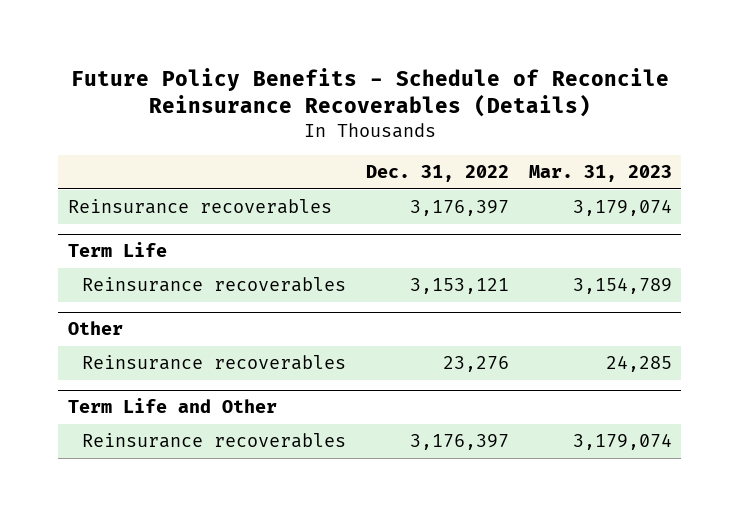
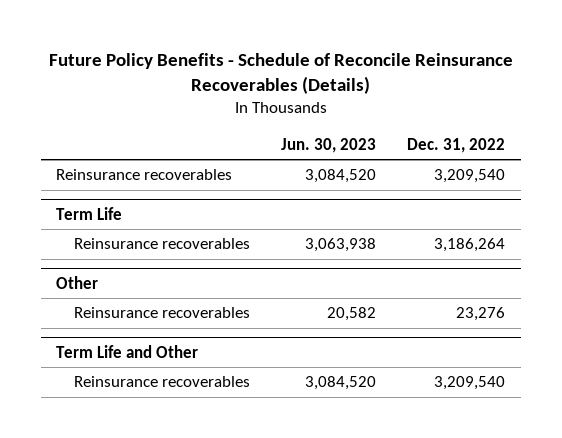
[528,165,672,183] Mar. 31, 2023 -> none
none -> [281,137,377,153] Jun. 30, 2023
[409,200,509,217] 3,176,397 -> [434,169,506,184] 3,209,540
[409,278,509,295] 3,153,121 -> [434,238,506,253] 3,186,264
[409,434,509,451] 3,176,397 -> [434,376,506,391] 3,209,540

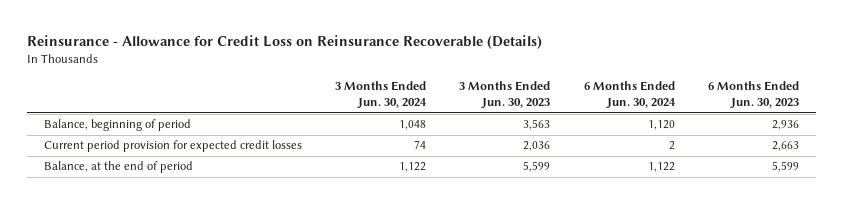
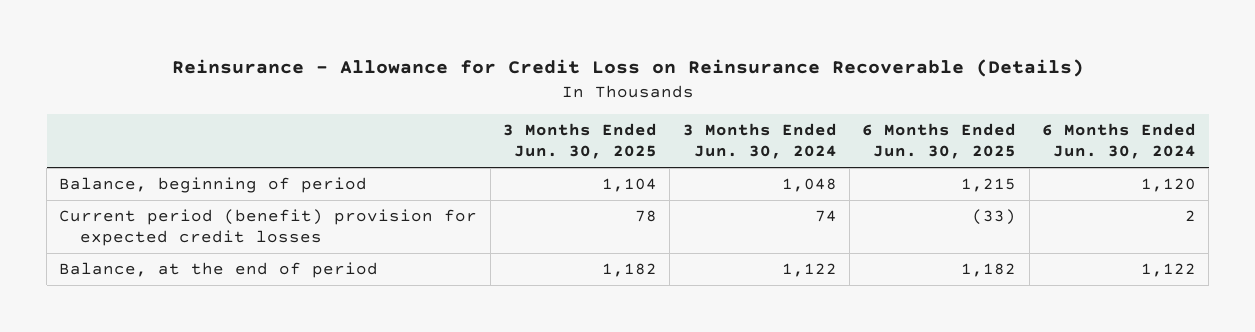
[459,81,551,110] 3 Months Ended Jun. 30, 2023 -> none
[708,81,800,110] 6 Months Ended Jun. 30, 2023 -> none
none -> [502,123,657,160] 3 Months Ended Jun. 30, 2025
none -> [862,123,1017,160] 6 Months Ended Jun. 30, 2025
[43,140,302,153] Current period provision for expected credit losses -> [59,209,478,247] Current period (benefit) provision for expected credit losses

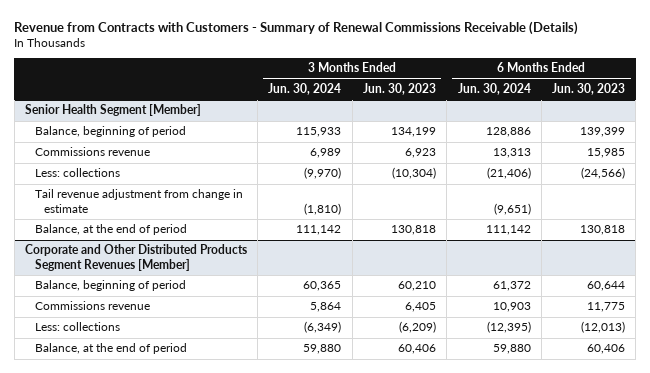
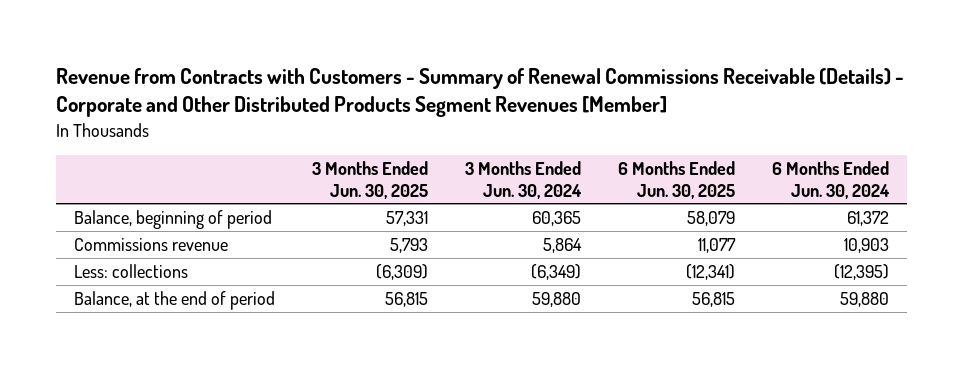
[14,20,579,35] Revenue from Contracts with Customers - Summary of Renewal Commissions Receivable (Details) -> [55,68,904,118] Revenue from Contracts with Customers - Summary of Renewal Commissions Receivable (Details) - Corporate and Other Distributed Products Segment Revenues [Member]
[363,82,437,95] Jun. 30, 2023 -> none
[552,82,626,95] Jun. 30, 2023 -> none
none -> [312,161,429,199] 3 Months Ended Jun. 30, 2025
none -> [618,161,736,199] 6 Months Ended Jun. 30, 2025
[24,104,201,117] Senior Health Segment [Member] -> none
[34,126,186,138] Balance, beginning of period -> none
[34,147,150,157] Commissions revenue -> none
[34,168,120,178] Less: collections -> none
[34,189,243,213] Tail revenue adjustment from change in estimate -> none
[34,224,187,236] Balance, at the end of period -> none
[24,244,247,271] Corporate and Other Distributed Products Segment Revenues [Member] -> none

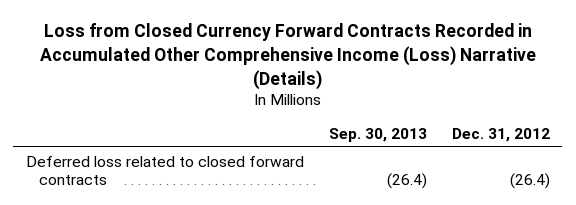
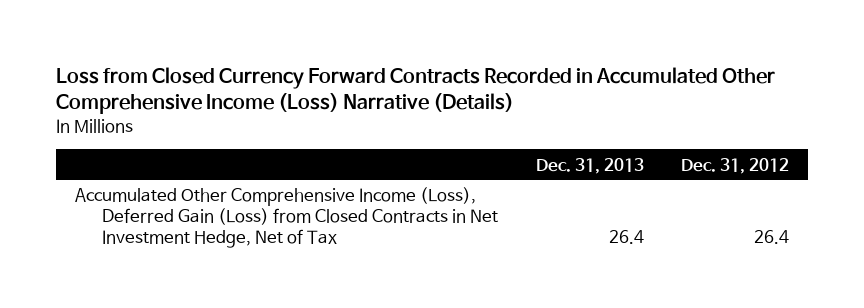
[328,128,427,143] Sep. 30, 2013 -> none
none -> [535,157,644,174] Dec. 31, 2013
[25,155,304,185] Deferred loss related to closed forward contracts -> [74,187,498,248] Accumulated Other Comprehensive Income (Loss), Deferred Gain (Loss) from Closed Contracts in Net Investment Hedge, Net of Tax
[509,172,550,189] (26.4) -> [754,229,790,244] 26.4

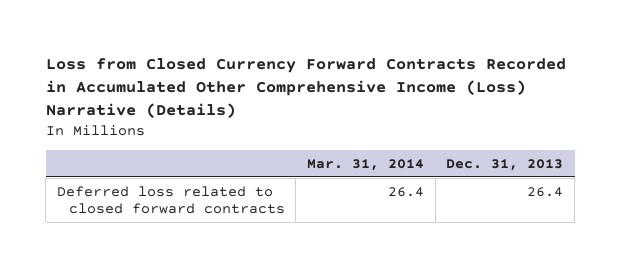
[681,157,790,174] Dec. 31, 2012 -> none
none -> [307,159,425,172] Mar. 31, 2014
[74,187,498,248] Accumulated Other Comprehensive Income (Loss), Deferred Gain (Loss) from Closed Contracts in Net Investment Hedge, Net of Tax -> [56,185,285,215] Deferred loss related to closed forward contracts

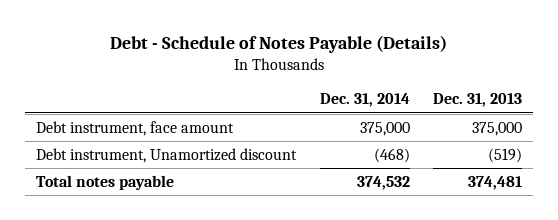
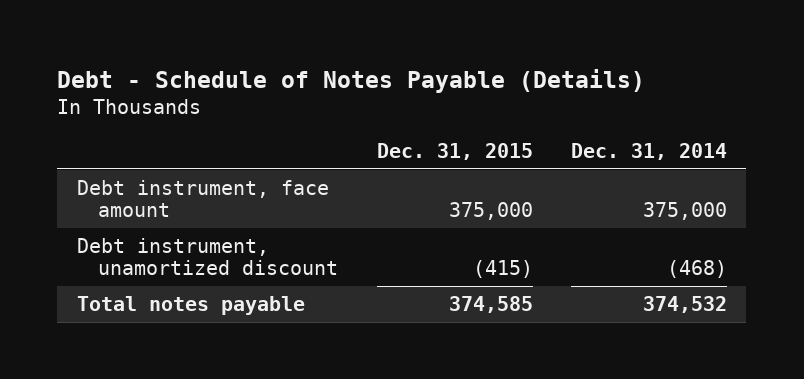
[432,93,522,108] Dec. 31, 2013 -> none
none -> [376,143,533,161] Dec. 31, 2015
[36,147,298,163] Debt instrument, Unamortized discount -> [76,237,339,276] Debt instrument, unamortized discount

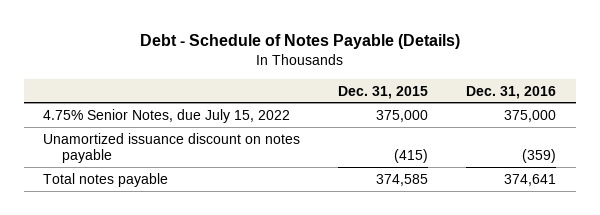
[571,143,728,161] Dec. 31, 2014 -> none
none -> [466,85,557,99] Dec. 31, 2016
[76,179,329,218] Debt instrument, face amount -> [43,108,291,123] 4.75% Senior Notes, due July 15, 2022
[76,237,339,276] Debt instrument, unamortized discount -> [43,132,301,164] Unamortized issuance discount on notes payable

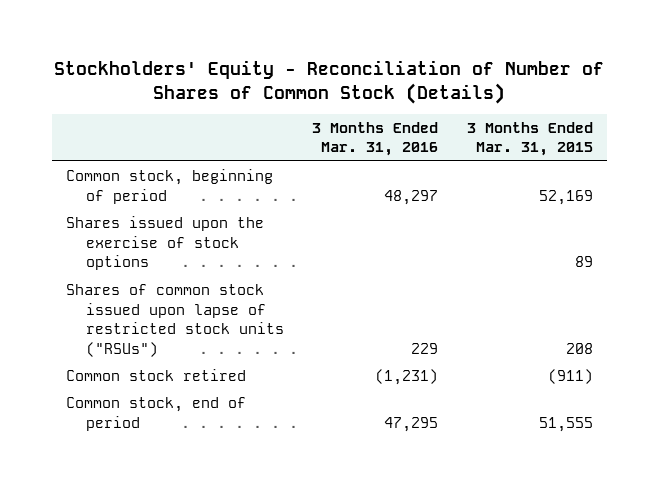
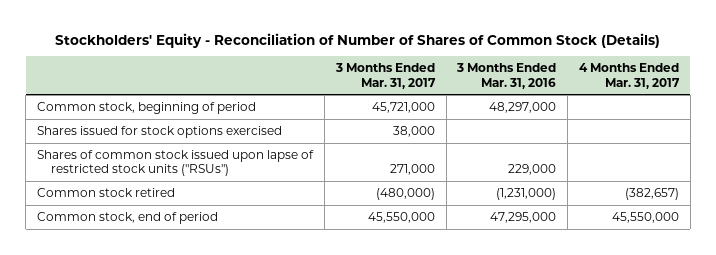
[466,121,593,157] 3 Months Ended Mar. 31, 2015 -> none
none -> [334,63,436,89] 3 Months Ended Mar. 31, 2017
none -> [578,63,680,89] 4 Months Ended Mar. 31, 2017
[384,189,439,205] 48,297 -> [489,102,557,114] 48,297,000
[65,216,264,271] Shares issued upon the exercise of stock options -> [37,126,283,139] Shares issued for stock options exercised
[411,342,439,354] 229 -> [508,164,557,176] 229,000
[375,369,439,386] (1,231) -> [496,188,557,201] (1,231,000)
[384,416,439,432] 47,295 -> [490,212,557,224] 47,295,000

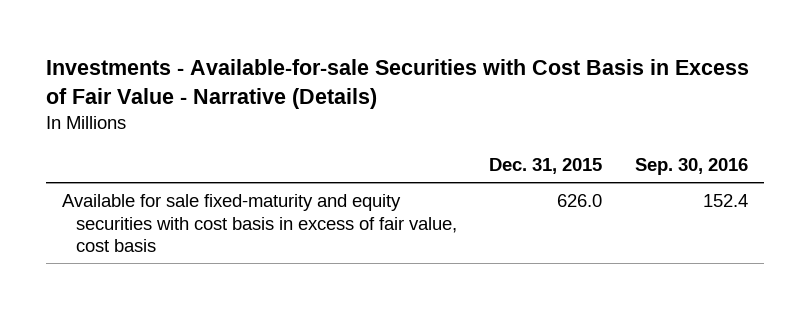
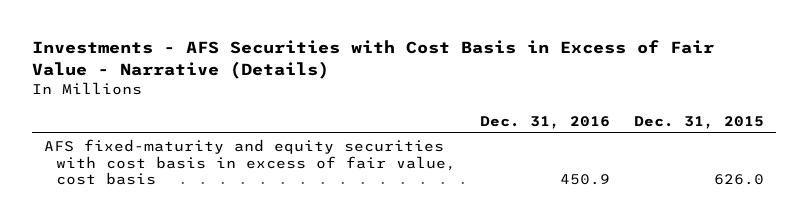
[45,58,749,109] Investments - Available-for-sale Securities with Cost Basis in Excess of Fair Value - Narrative (Details) -> [31,40,714,80] Investments - AFS Securities with Cost Basis in Excess of Fair Value - Narrative (Details)
[635,158,749,176] Sep. 30, 2016 -> none
none -> [480,115,611,129] Dec. 31, 2016
[62,193,457,253] Available for sale fixed-maturity and equity securities with cost basis in excess of fair value, cost basis -> [43,139,457,186] AFS fixed-maturity and equity securities with cost basis in excess of fair value, cost basis

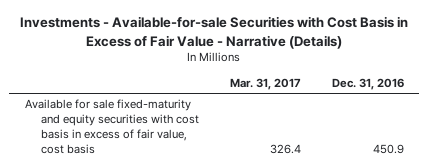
[31,40,714,80] Investments - AFS Securities with Cost Basis in Excess of Fair Value - Narrative (Details) -> [20,16,409,49] Investments - Available-for-sale Securities with Cost Basis in Excess of Fair Value - Narrative (Details)
[634,115,765,129] Dec. 31, 2015 -> none
none -> [229,78,301,91] Mar. 31, 2017
[43,139,457,186] AFS fixed-maturity and equity securities with cost basis in excess of fair value, cost basis -> [24,99,200,155] Available for sale fixed-maturity and equity securities with cost basis in excess of fair value, cost basis

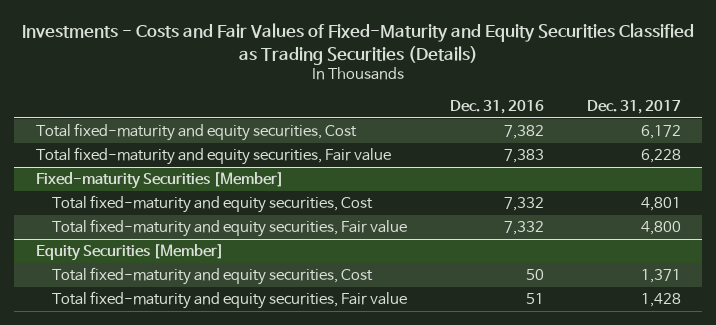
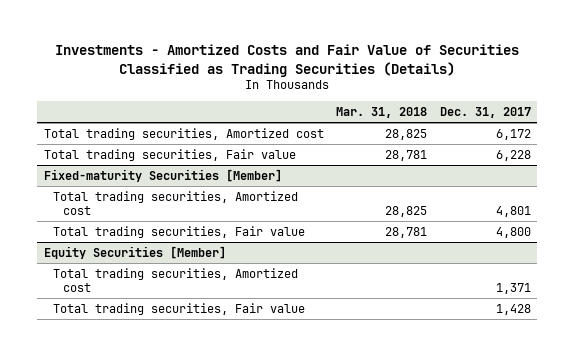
[22,22,695,65] Investments - Costs and Fair Values of Fixed-Maturity and Equity Securities Classified as Trading Securities (Details) -> [55,44,520,77] Investments - Amortized Costs and Fair Value of Securities Classified as Trading Securities (Details)
[450,100,545,115] Dec. 31, 2016 -> none
none -> [336,106,428,118] Mar. 31, 2018
[35,123,357,142] Total fixed-maturity and equity securities, Cost -> [43,127,324,140] Total trading securities, Amortized cost
[35,147,391,166] Total fixed-maturity and equity securities, Fair value -> [43,148,296,161] Total trading securities, Fair value
[52,195,374,214] Total fixed-maturity and equity securities, Cost -> [53,190,299,216] Total trading securities, Amortized cost
[52,219,408,238] Total fixed-maturity and equity securities, Fair value -> [53,225,306,238] Total trading securities, Fair value
[52,267,374,286] Total fixed-maturity and equity securities, Cost -> [53,267,299,293] Total trading securities, Amortized cost
[52,291,408,310] Total fixed-maturity and equity securities, Fair value -> [53,302,306,315] Total trading securities, Fair value

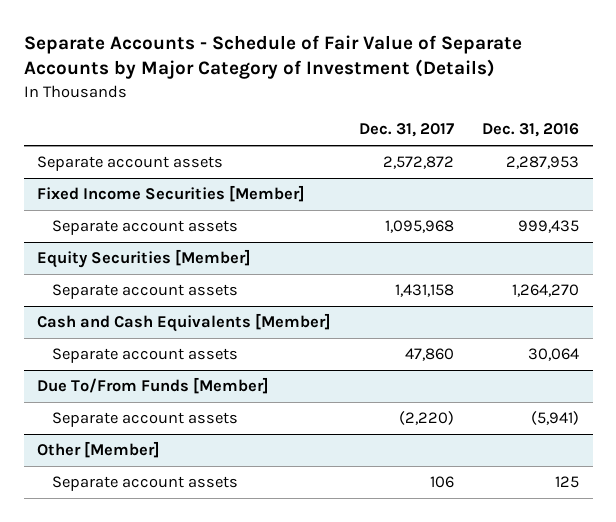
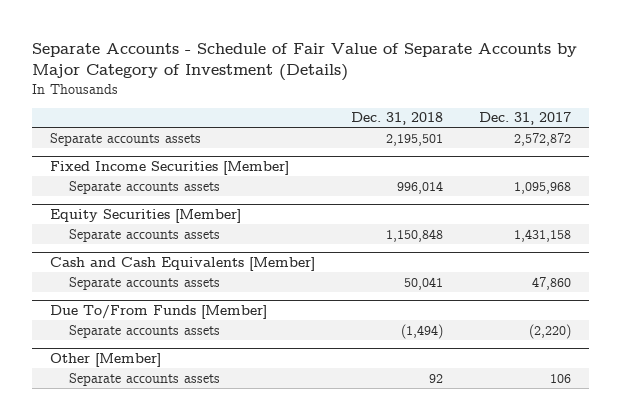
[481,123,579,138] Dec. 31, 2016 -> none
none -> [351,112,444,126] Dec. 31, 2018
[37,156,224,172] Separate account assets -> [50,132,202,146] Separate accounts assets
[52,220,239,236] Separate account assets -> [68,180,220,194] Separate accounts assets
[52,284,239,300] Separate account assets -> [68,228,220,242] Separate accounts assets
[52,348,239,364] Separate account assets -> [68,276,220,290] Separate accounts assets
[52,412,239,428] Separate account assets -> [68,324,220,338] Separate accounts assets
[52,476,239,492] Separate account assets -> [68,372,220,386] Separate accounts assets

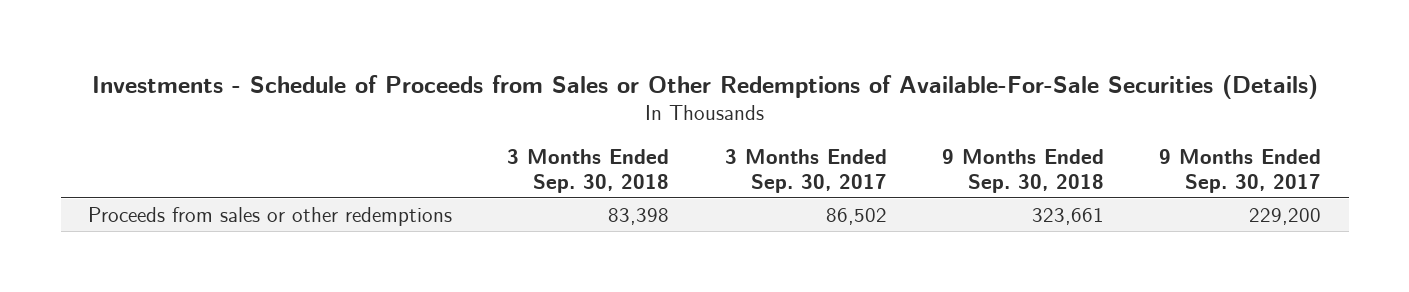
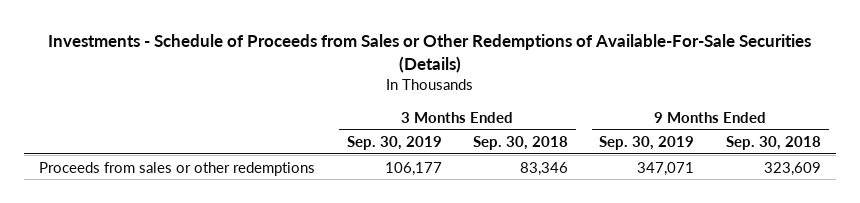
[724,149,887,194] 3 Months Ended Sep. 30, 2017 -> none
[1159,149,1322,194] 9 Months Ended Sep. 30, 2017 -> none
none -> [346,136,442,151] Sep. 30, 2019
none -> [599,136,695,151] Sep. 30, 2019
[608,208,670,226] 83,398 -> [520,161,569,176] 83,346
[1031,208,1104,226] 323,661 -> [763,161,821,176] 323,609

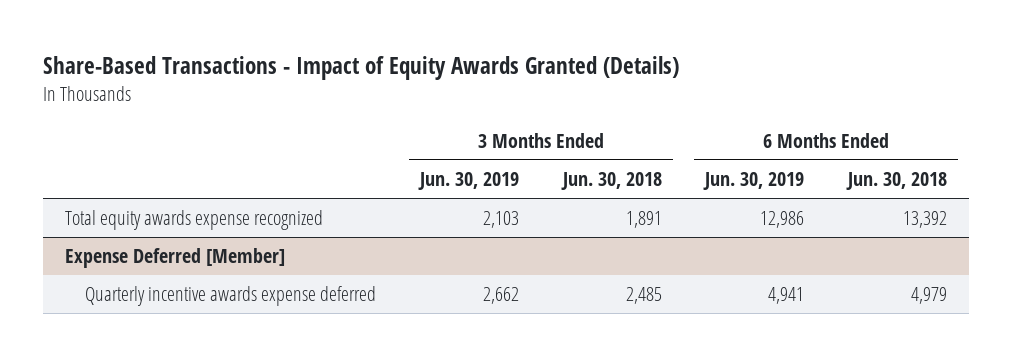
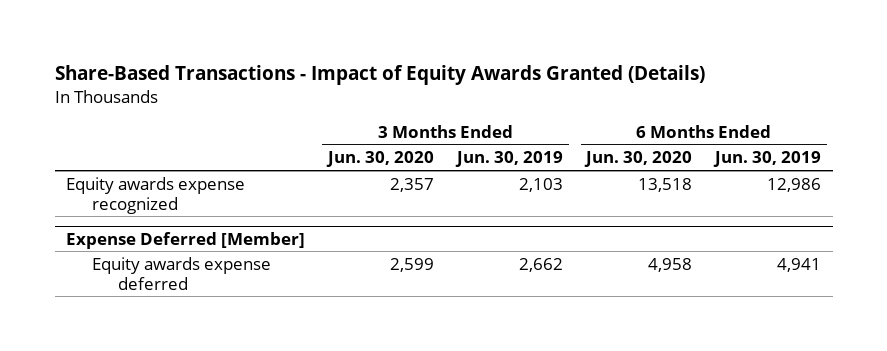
[560,172,662,191] Jun. 30, 2018 -> none
[846,172,948,191] Jun. 30, 2018 -> none
none -> [326,151,435,168] Jun. 30, 2020
none -> [584,151,693,168] Jun. 30, 2020
[64,210,323,231] Total equity awards expense recognized -> [66,176,246,214] Equity awards expense recognized
[85,286,377,307] Quarterly incentive awards expense deferred -> [92,256,272,290] Equity awards expense deferred

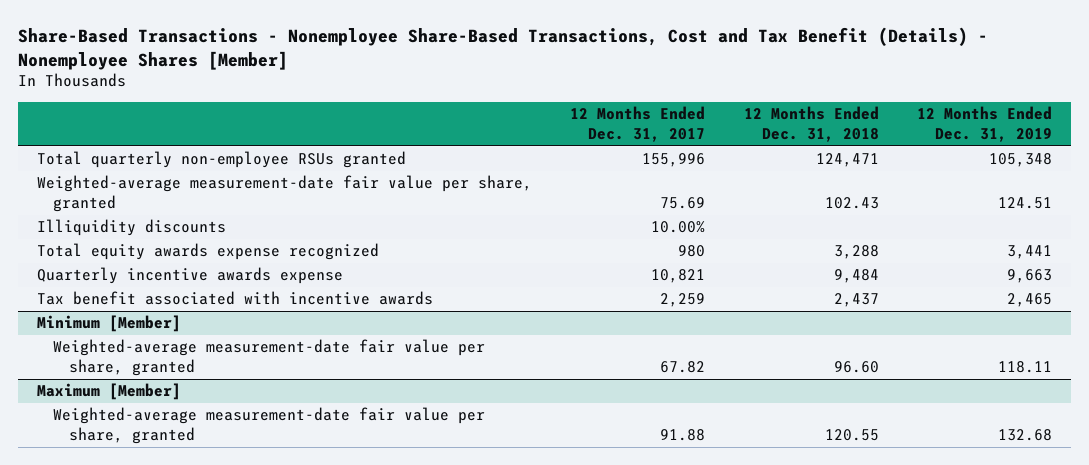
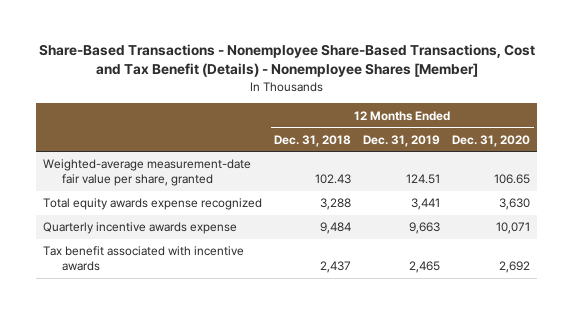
[570,106,706,143] 12 Months Ended Dec. 31, 2017 -> none
none -> [452,134,531,147] Dec. 31, 2020
[37,151,407,169] Total quarterly non-employee RSUs granted -> none
[37,219,227,237] Illiquidity discounts -> none
[37,315,182,333] Minimum [Member] -> none
[52,339,485,377] Weighted-average measurement-date fair value per share, granted -> none
[37,383,182,401] Maximum [Member] -> none
[52,407,485,445] Weighted-average measurement-date fair value per share, granted -> none

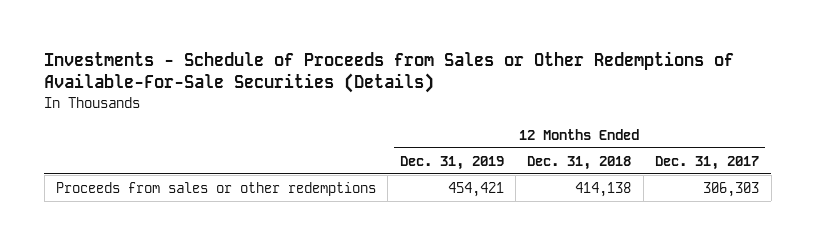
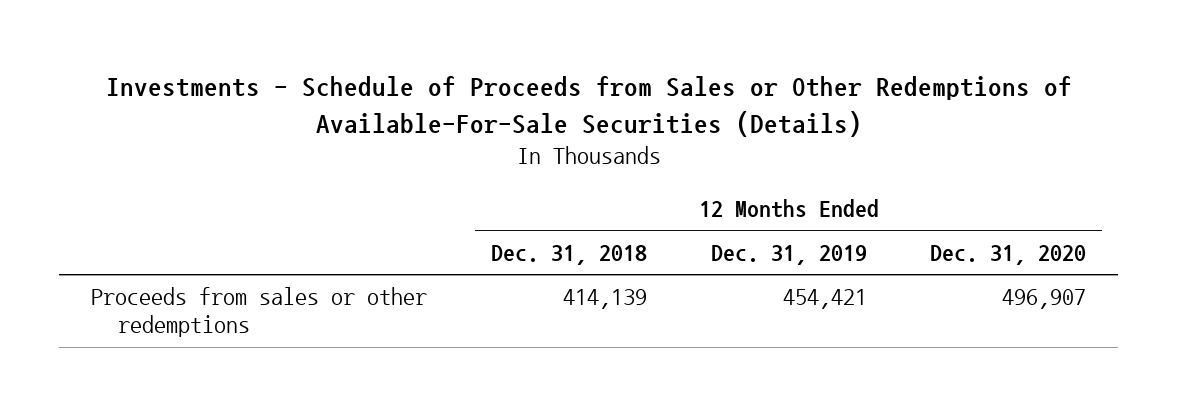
[655,155,760,170] Dec. 31, 2017 -> none
none -> [930,244,1087,265] Dec. 31, 2020
[575,181,632,197] 414,138 -> [562,289,647,310] 414,139

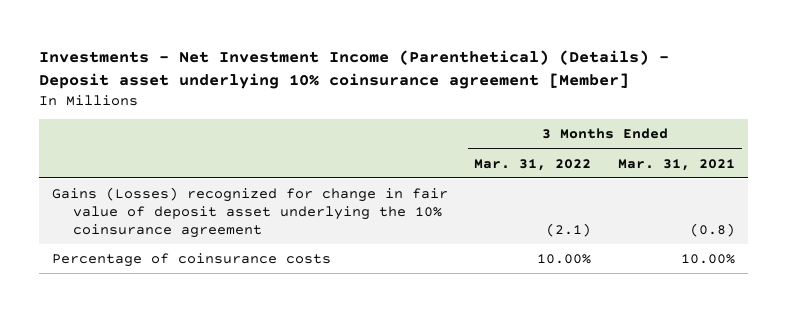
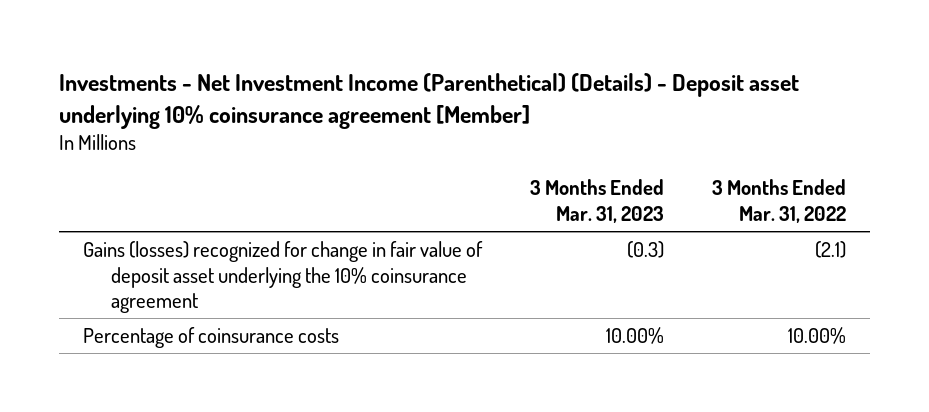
[617,158,735,171] Mar. 31, 2021 -> none
none -> [530,179,665,224] 3 Months Ended Mar. 31, 2023
[52,186,449,238] Gains (Losses) recognized for change in fair value of deposit asset underlying the 10% coinsurance agreement -> [83,240,484,314] Gains (losses) recognized for change in fair value of deposit asset underlying the 10% coinsurance agreement

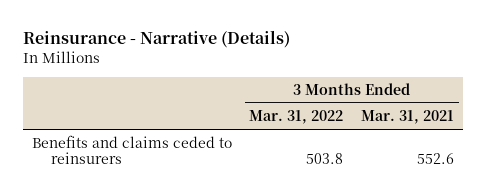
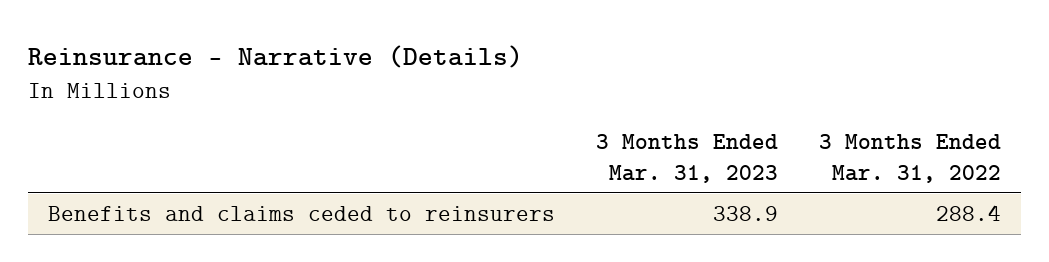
[361,110,455,125] Mar. 31, 2021 -> none
none -> [595,134,778,183] 3 Months Ended Mar. 31, 2023
[306,153,344,165] 503.8 -> [935,205,1001,222] 288.4

